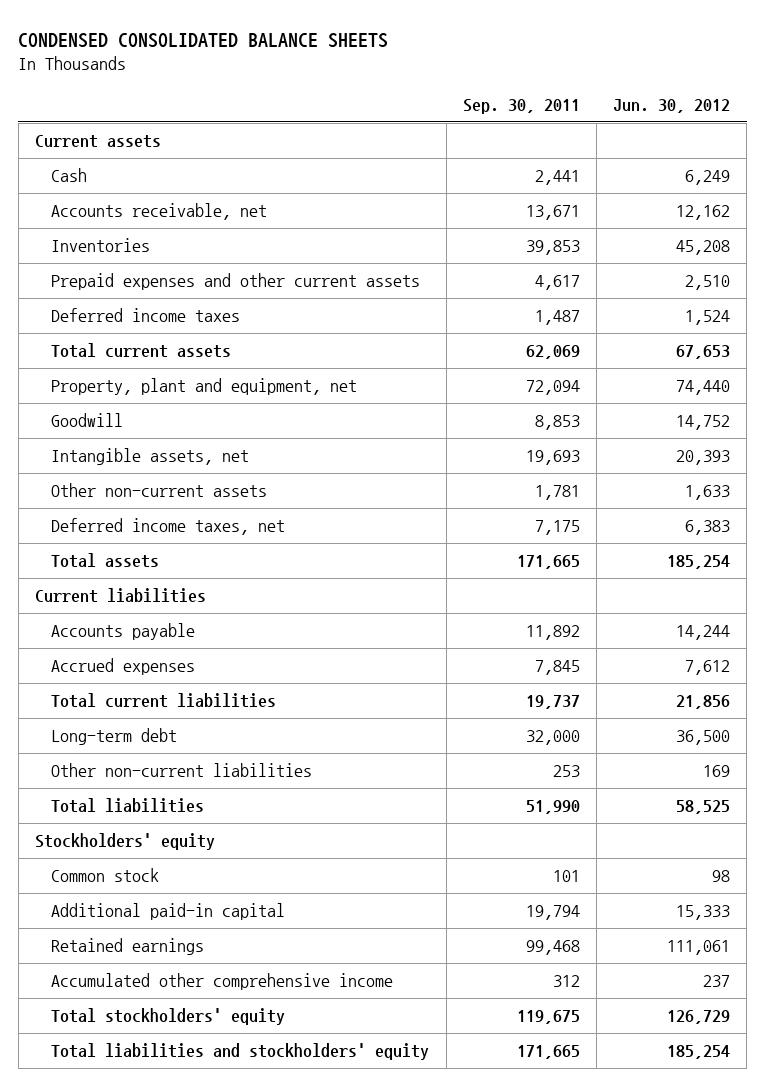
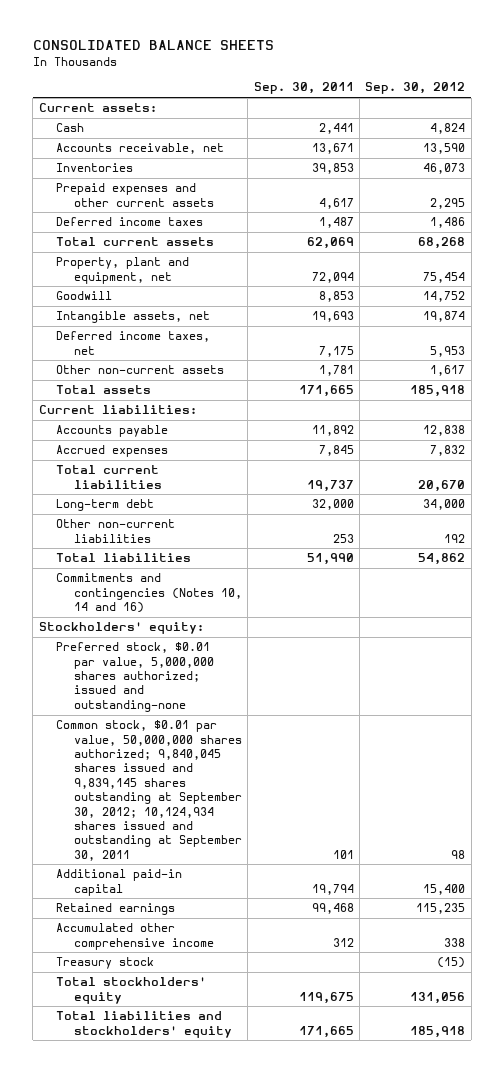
[18,32,389,48] CONDENSED CONSOLIDATED BALANCE SHEETS -> [32,40,274,51] CONSOLIDATED BALANCE SHEETS
[613,98,731,113] Jun. 30, 2012 -> none
none -> [365,82,466,95] Sep. 30, 2012
[35,134,162,148] Current assets -> [38,103,157,113] Current assets:
[51,482,268,497] Other non-current assets -> [56,365,225,375] Other non-current assets
[35,587,207,603] Current liabilities -> [38,405,197,415] Current liabilities:
none -> [56,573,242,614] Commitments and contingencies (Notes 10, 14 and 16)
[35,832,216,850] Stockholders' equity -> [38,622,204,635] Stockholders' equity:
none -> [56,642,214,712] Preferred stock, $0.01 par value, 5,000,000 shares authorized; issued and outstanding-none
[51,867,160,882] Common stock -> [56,720,242,861] Common stock, $0.01 par value, 50,000,000 shares authorized; 9,840,045 shares issued and 9,839,145 shares outstanding at September 30, 2012; 10,124,934 shares issued and outstanding at September 30, 2011
none -> [56,957,155,970] Treasury stock

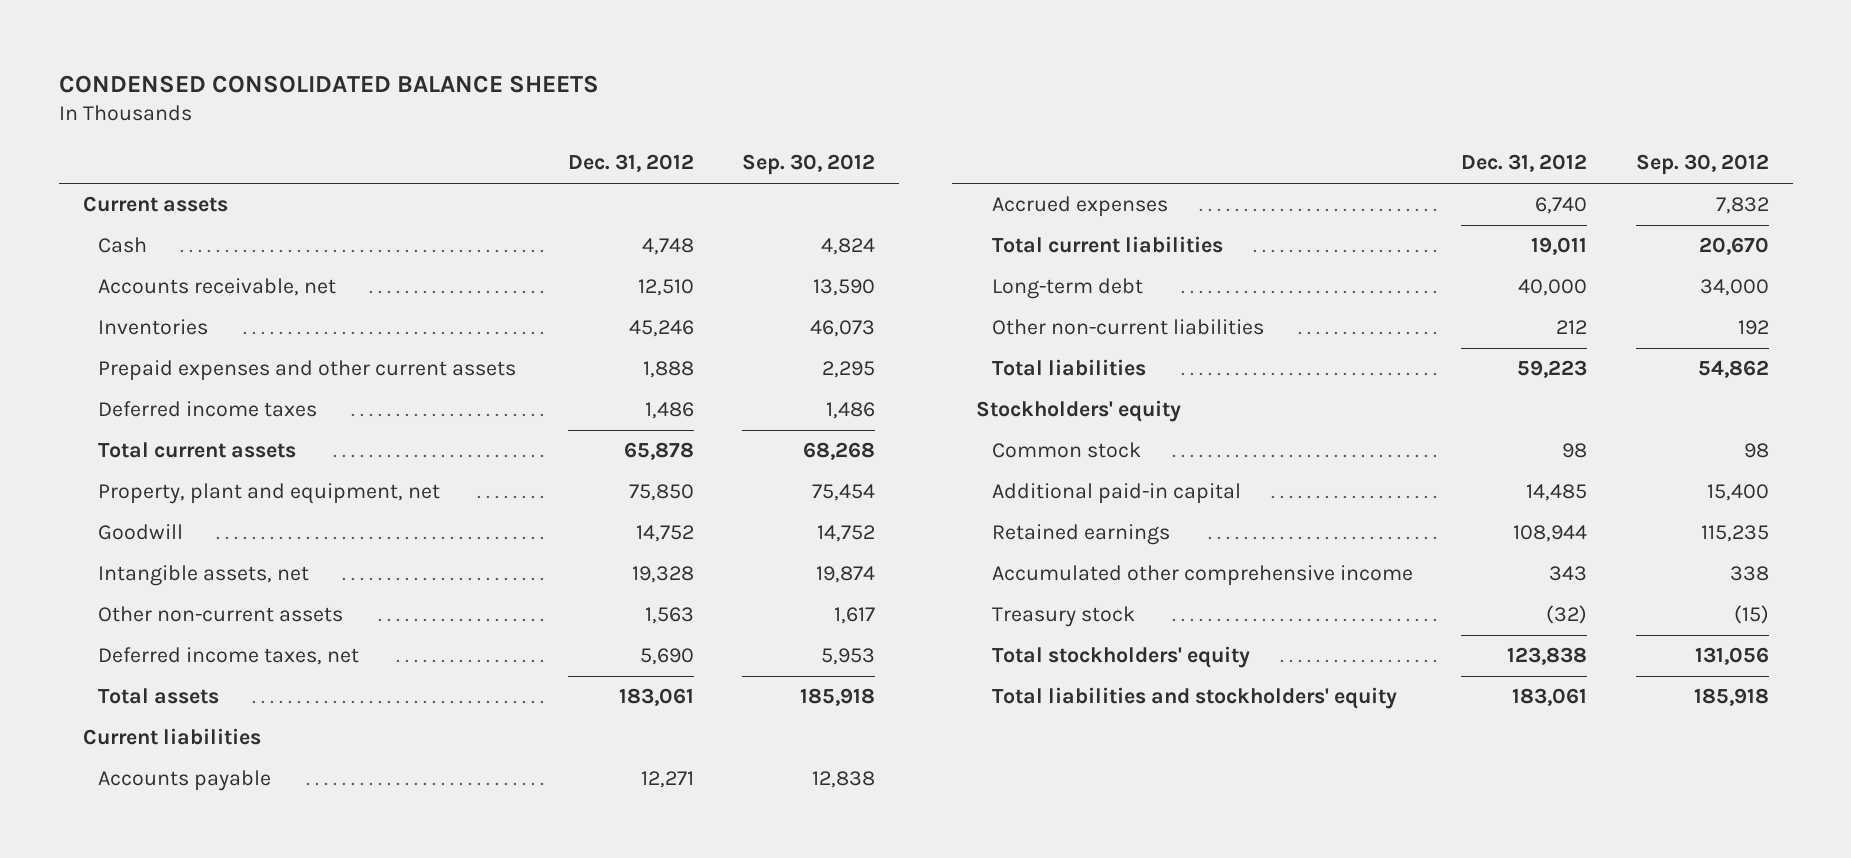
[32,40,274,51] CONSOLIDATED BALANCE SHEETS -> [58,74,599,93] CONDENSED CONSOLIDATED BALANCE SHEETS
[253,82,354,95] Sep. 30, 2011 -> none
none -> [567,154,694,173] Dec. 31, 2012
[38,103,157,113] Current assets: -> [82,196,228,213] Current assets
[56,331,211,355] Deferred income taxes, net -> [98,647,360,666] Deferred income taxes, net
[38,405,197,415] Current liabilities: -> [82,728,261,746] Current liabilities
[56,573,242,614] Commitments and contingencies (Notes 10, 14 and 16) -> none
[56,642,214,712] Preferred stock, $0.01 par value, 5,000,000 shares authorized; issued and outstanding-none -> none
[38,622,204,635] Stockholders' equity: -> [976,400,1182,423] Stockholders' equity
[56,720,242,861] Common stock, $0.01 par value, 50,000,000 shares authorized; 9,840,045 shares issued and 9,839,145 shares outstanding at September 30, 2012; 10,124,934 shares issued and outstanding at September 30, 2011 -> [992,442,1142,459] Common stock

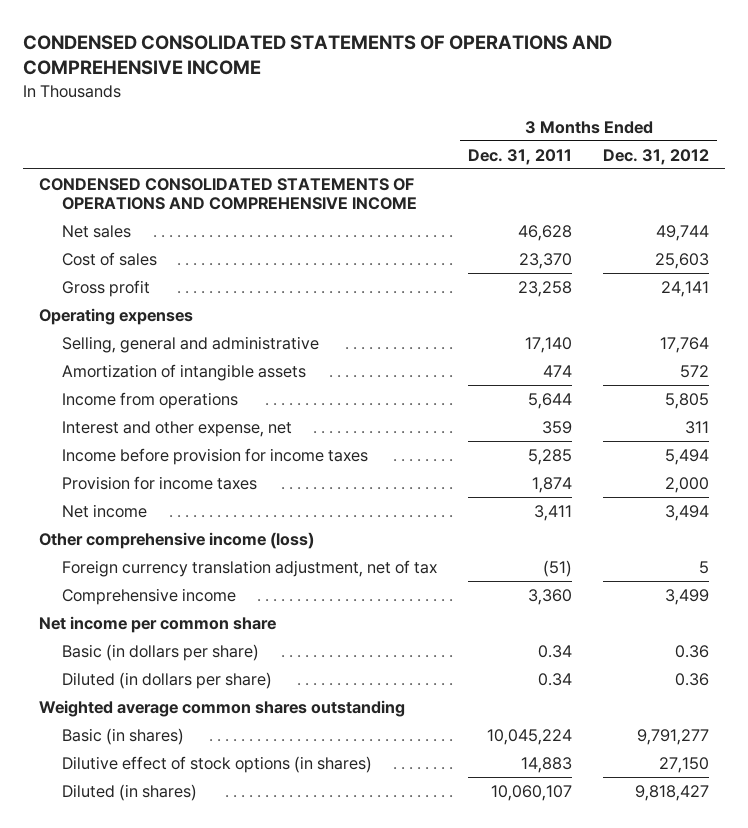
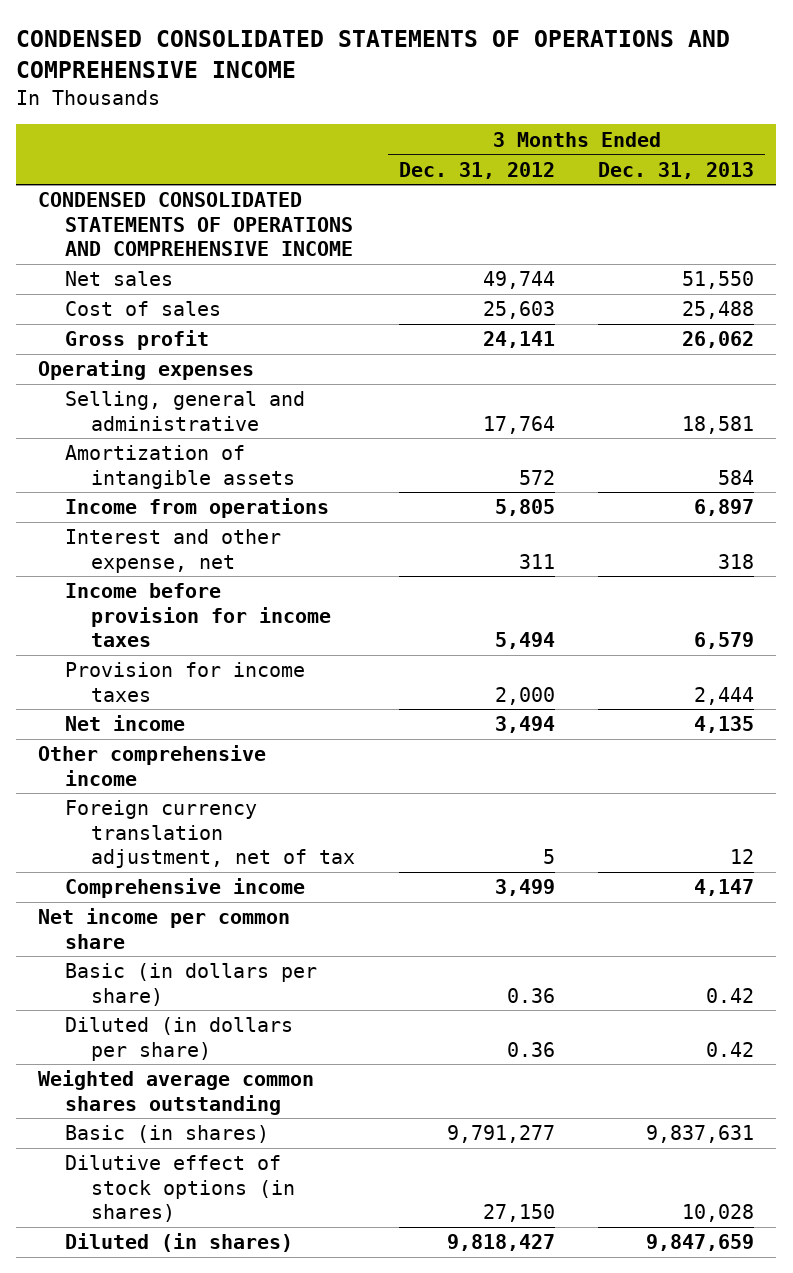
[468,148,573,165] Dec. 31, 2011 -> none
none -> [598,161,755,179] Dec. 31, 2013
[39,531,315,549] Other comprehensive income (loss) -> [38,745,267,786] Other comprehensive income

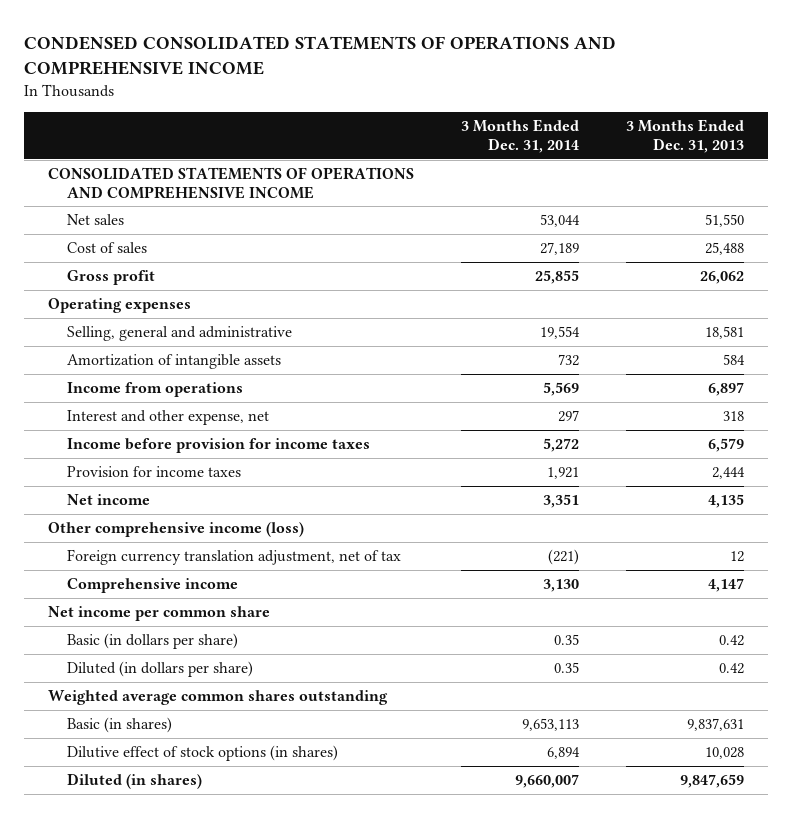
[398,161,555,179] Dec. 31, 2012 -> none
none -> [461,119,580,153] 3 Months Ended Dec. 31, 2014
[38,192,353,257] CONDENSED CONSOLIDATED STATEMENTS OF OPERATIONS AND COMPREHENSIVE INCOME -> [47,167,414,199] CONSOLIDATED STATEMENTS OF OPERATIONS AND COMPREHENSIVE INCOME
[38,745,267,786] Other comprehensive income -> [47,522,304,538] Other comprehensive income (loss)

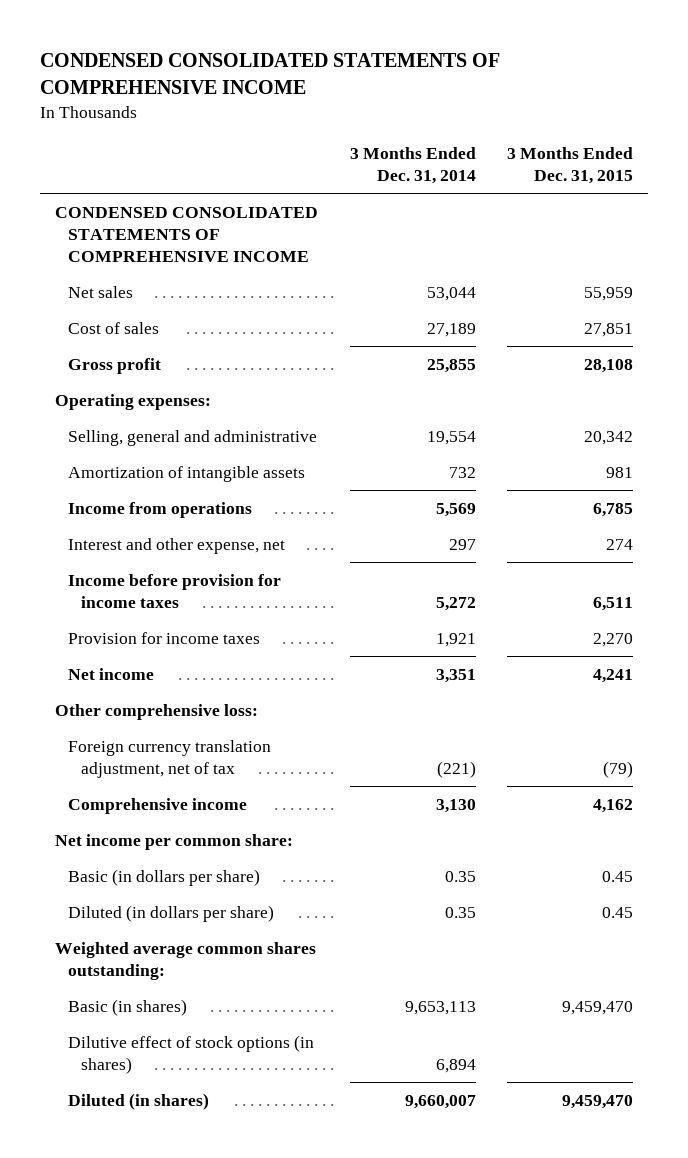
[24,36,617,76] CONDENSED CONSOLIDATED STATEMENTS OF OPERATIONS AND COMPREHENSIVE INCOME -> [39,52,500,95] CONDENSED CONSOLIDATED STATEMENTS OF COMPREHENSIVE INCOME
[626,119,745,153] 3 Months Ended Dec. 31, 2013 -> none
none -> [506,146,633,184] 3 Months Ended Dec. 31, 2015
[47,167,414,199] CONSOLIDATED STATEMENTS OF OPERATIONS AND COMPREHENSIVE INCOME -> [55,206,319,262] CONDENSED CONSOLIDATED STATEMENTS OF COMPREHENSIVE INCOME
[47,298,191,314] Operating expenses -> [55,393,212,410] Operating expenses:
[47,522,304,538] Other comprehensive income (loss) -> [55,703,259,720] Other comprehensive loss:
[47,606,270,622] Net income per common share -> [55,833,294,850] Net income per common share:
[47,690,388,706] Weighted average common shares outstanding -> [55,941,317,980] Weighted average common shares outstanding:

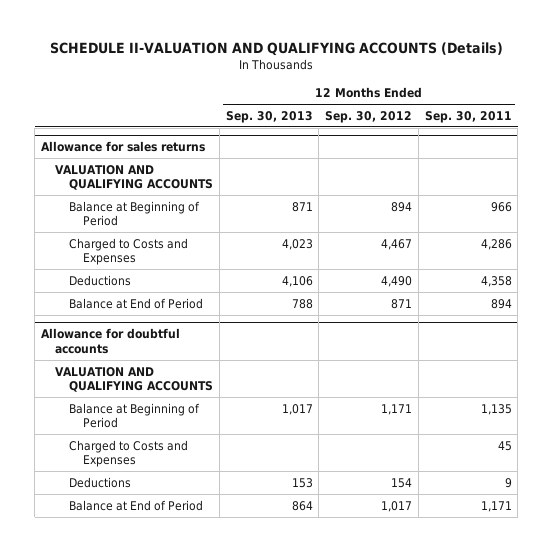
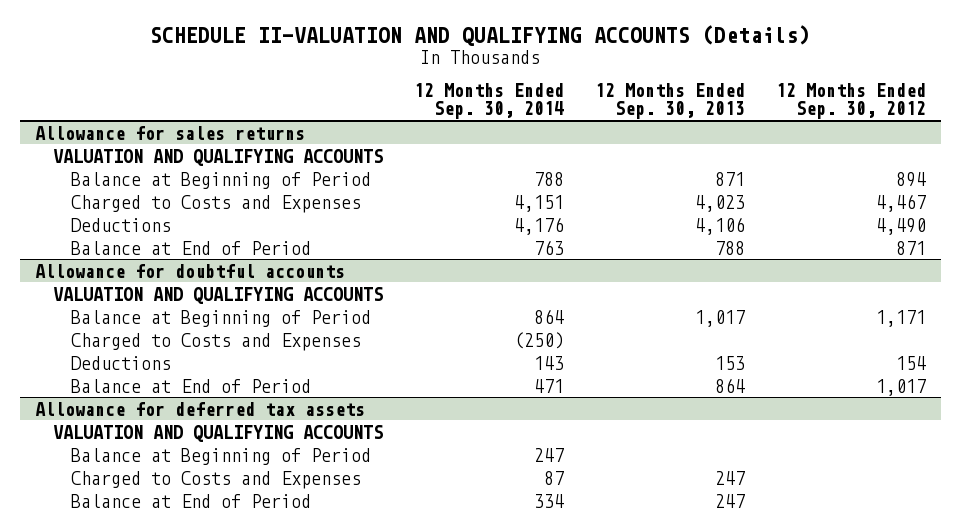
[424,110,512,123] Sep. 30, 2011 -> none
none -> [413,83,564,120] 12 Months Ended Sep. 30, 2014
none -> [35,401,366,416] Allowance for deferred tax assets
none -> [52,424,383,442] VALUATION AND QUALIFYING ACCOUNTS
none -> [70,447,371,465] Balance at Beginning of Period
none -> [70,470,361,489] Charged to Costs and Expenses
none -> [70,493,311,508] Balance at End of Period

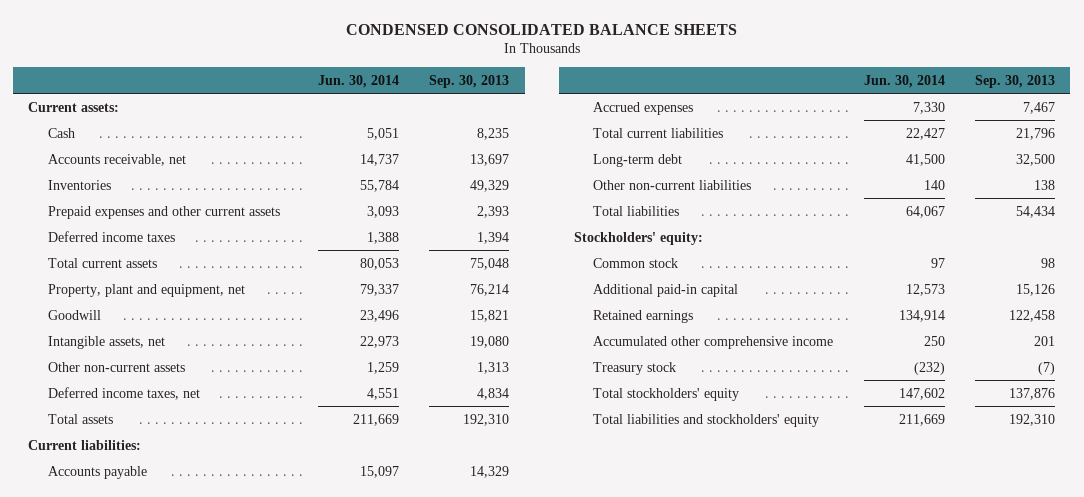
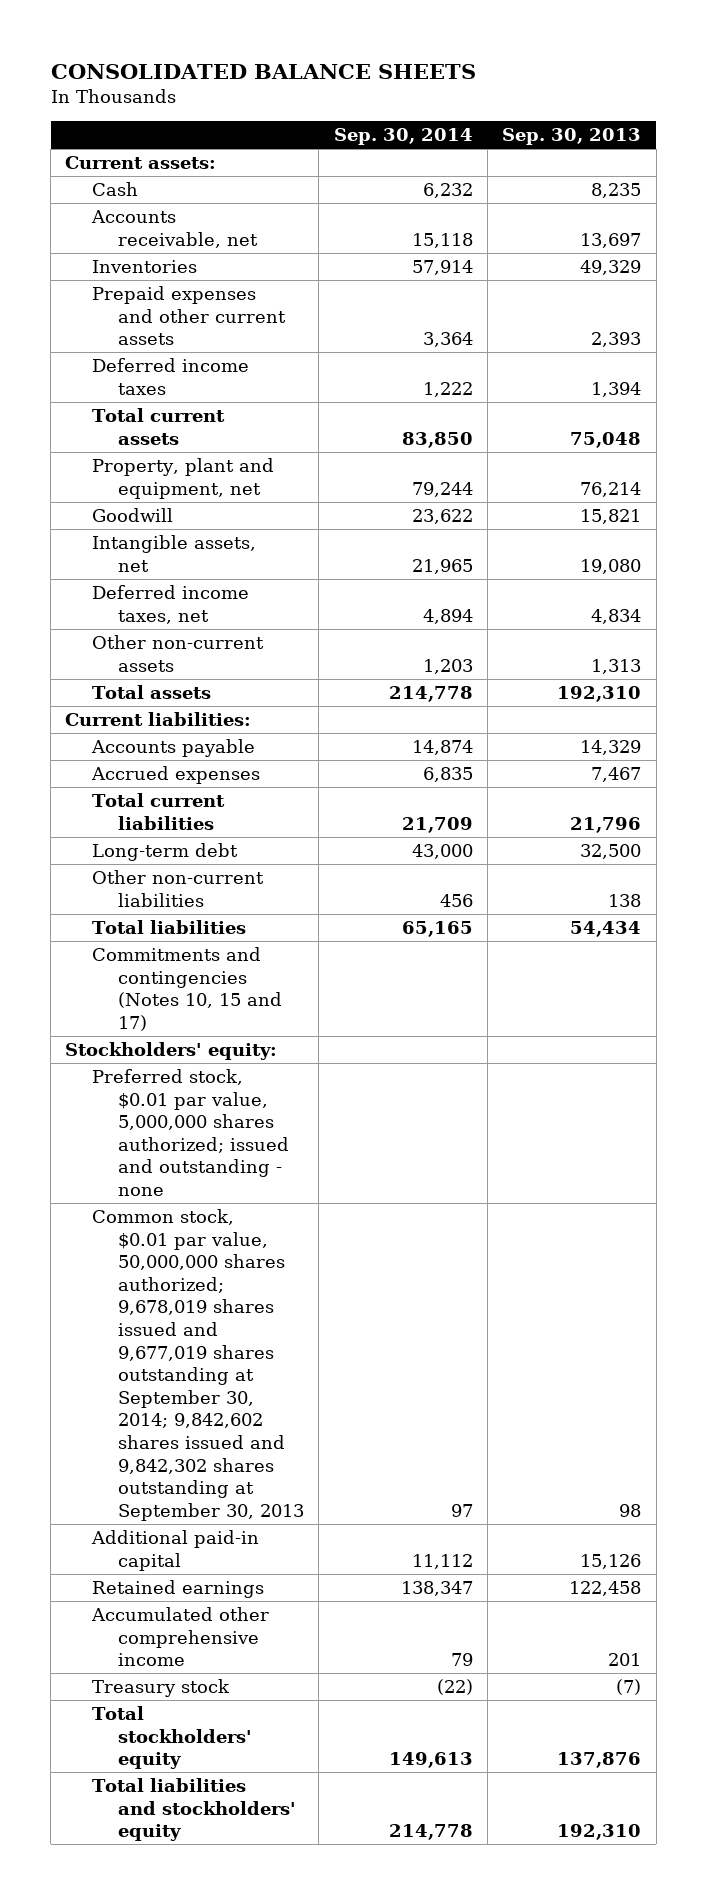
[345,23,737,35] CONDENSED CONSOLIDATED BALANCE SHEETS -> [50,63,476,79] CONSOLIDATED BALANCE SHEETS
[317,74,399,88] Jun. 30, 2014 -> none
none -> [333,128,473,146] Sep. 30, 2014
[47,361,185,372] Other non-current assets -> [91,635,264,672] Other non-current assets
none -> [91,947,282,1031] Commitments and contingencies (Notes 10, 15 and 17)
none -> [91,1069,289,1197] Preferred stock, $0.01 par value, 5,000,000 shares authorized; issued and outstanding - none
[593,257,679,268] Common stock -> [91,1209,304,1521] Common stock, $0.01 par value, 50,000,000 shares authorized; 9,678,019 shares issued and 9,677,019 shares outstanding at September 30, 2014; 9,842,602 shares issued and 9,842,302 shares outstanding at September 30, 2013

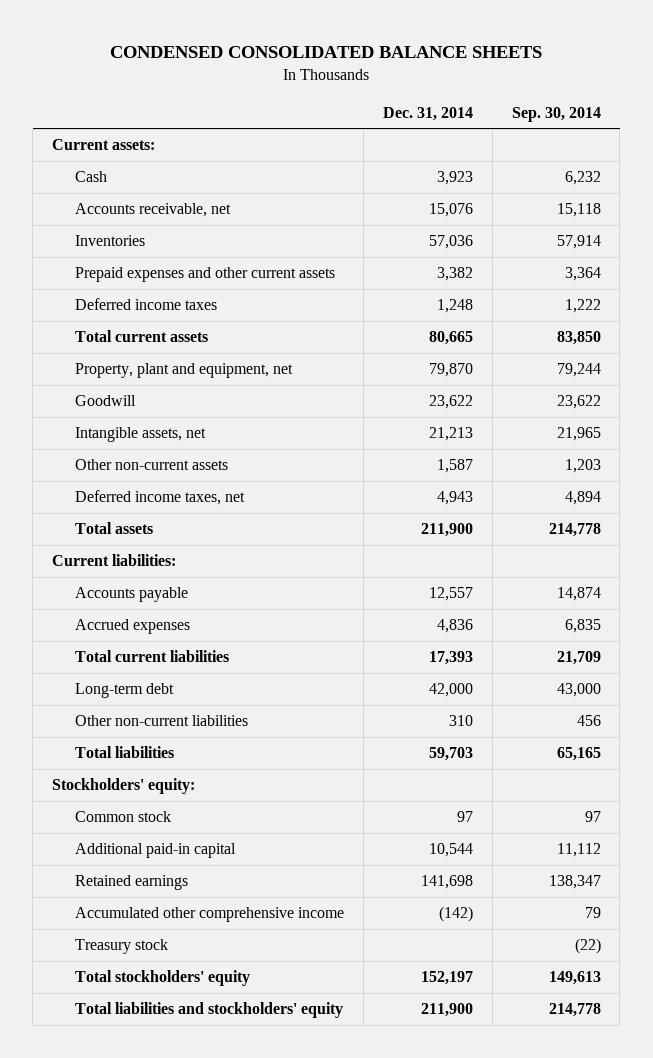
[50,63,476,79] CONSOLIDATED BALANCE SHEETS -> [110,45,543,58] CONDENSED CONSOLIDATED BALANCE SHEETS
[502,128,642,146] Sep. 30, 2013 -> none
none -> [382,106,473,121] Dec. 31, 2014
[91,585,249,624] Deferred income taxes, net -> [75,490,246,506] Deferred income taxes, net
[91,947,282,1031] Commitments and contingencies (Notes 10, 15 and 17) -> none
[91,1069,289,1197] Preferred stock, $0.01 par value, 5,000,000 shares authorized; issued and outstanding - none -> none
[91,1209,304,1521] Common stock, $0.01 par value, 50,000,000 shares authorized; 9,678,019 shares issued and 9,677,019 shares outstanding at September 30, 2014; 9,842,602 shares issued and 9,842,302 shares outstanding at September 30, 2013 -> [75,811,172,823] Common stock

